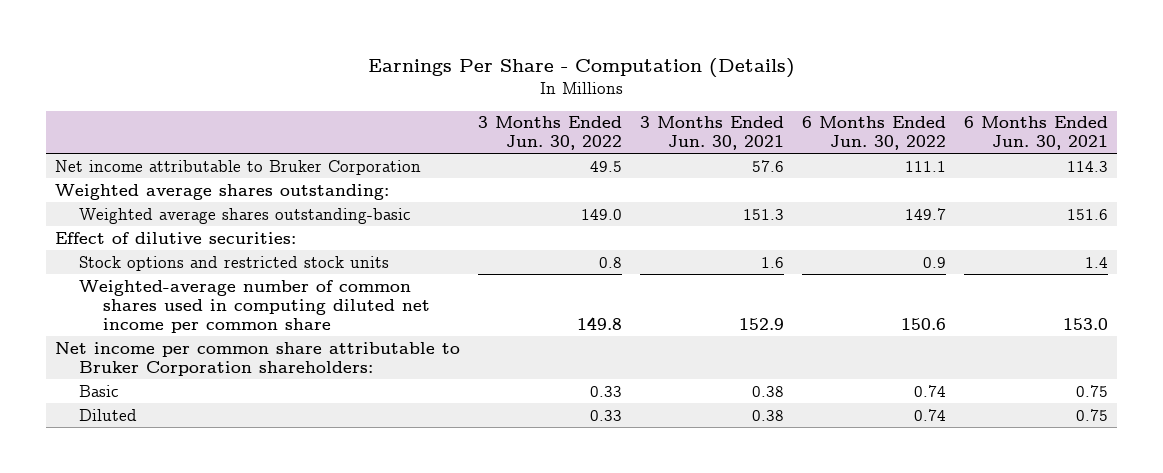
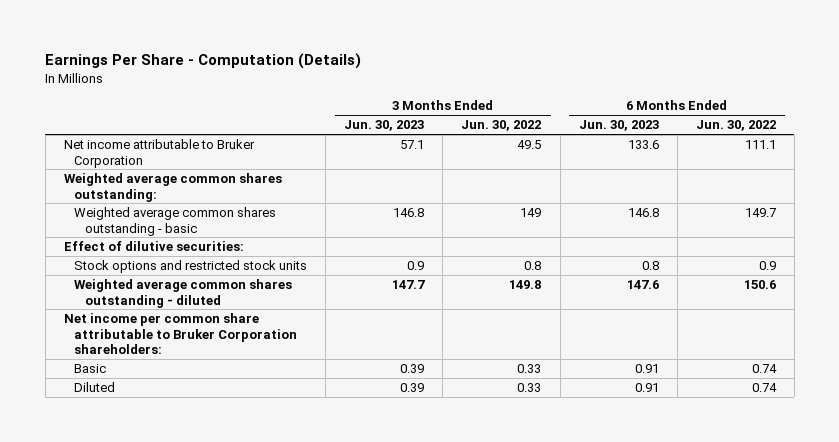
[640,116,785,151] 3 Months Ended Jun. 30, 2021 -> none
[964,116,1109,151] 6 Months Ended Jun. 30, 2021 -> none
none -> [344,120,425,132] Jun. 30, 2023
none -> [578,120,659,132] Jun. 30, 2023
[55,183,390,200] Weighted average shares outstanding: -> [63,173,282,202] Weighted average common shares outstanding:
[79,207,412,224] Weighted average shares outstanding-basic -> [74,207,277,236] Weighted average common shares outstanding - basic
[581,208,623,220] 149.0 -> [520,208,542,218] 149
[79,279,431,333] Weighted-average number of common shares used in computing diluted net income per common share -> [74,279,293,308] Weighted average common shares outstanding - diluted

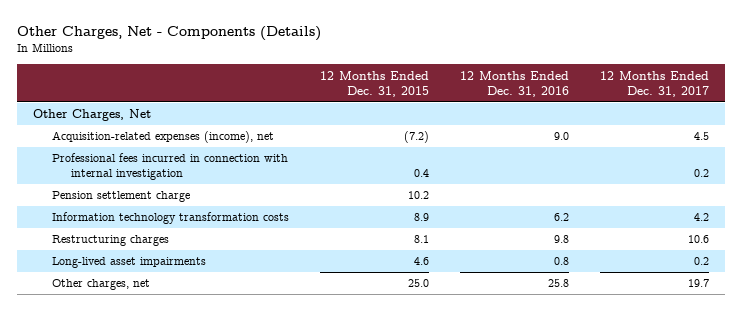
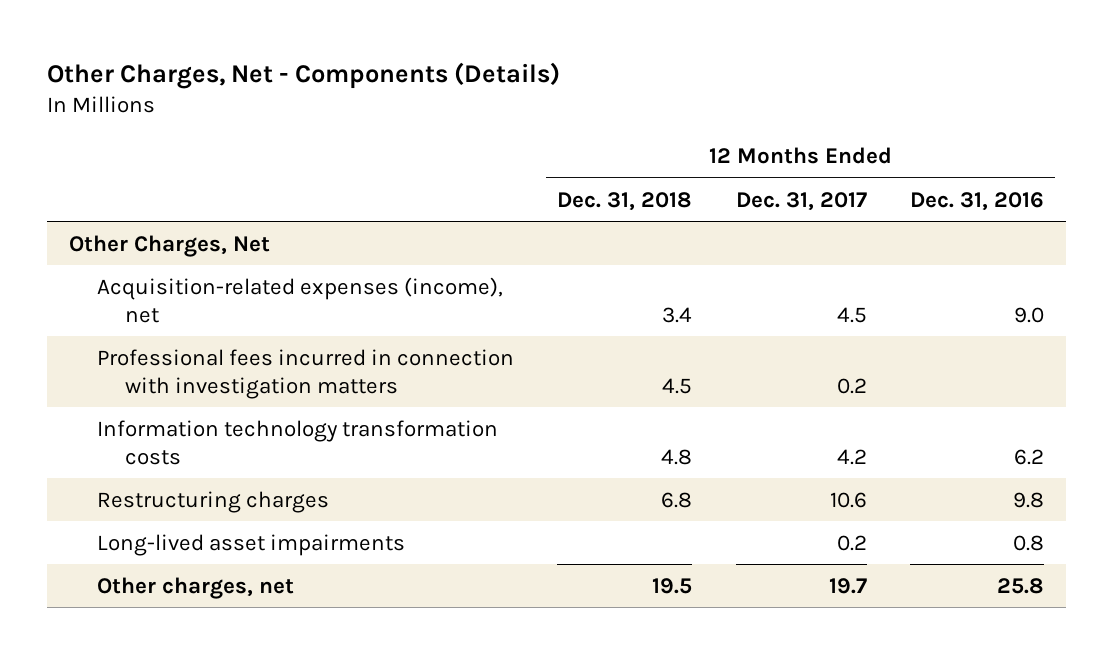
[320,70,430,97] 12 Months Ended Dec. 31, 2015 -> none
none -> [557,191,693,211] Dec. 31, 2018
[52,191,191,203] Pension settlement charge -> none
[52,153,289,181] Professional fees incurred in connection with internal investigation -> [96,348,514,399] Professional fees incurred in connection with investigation matters

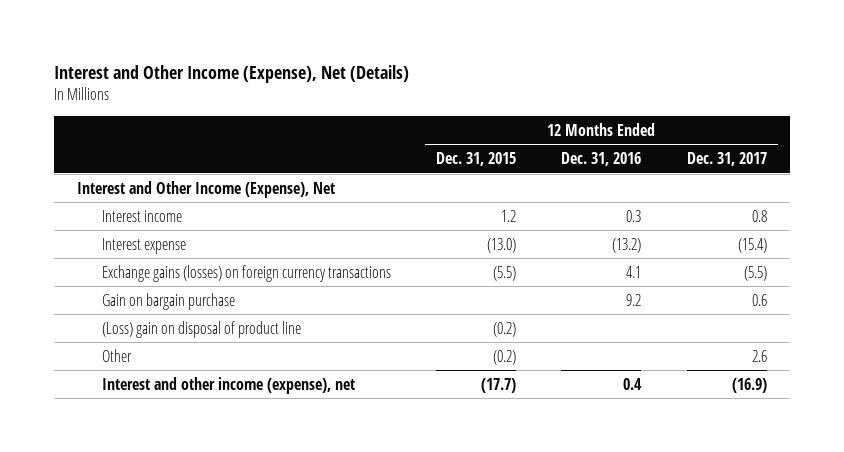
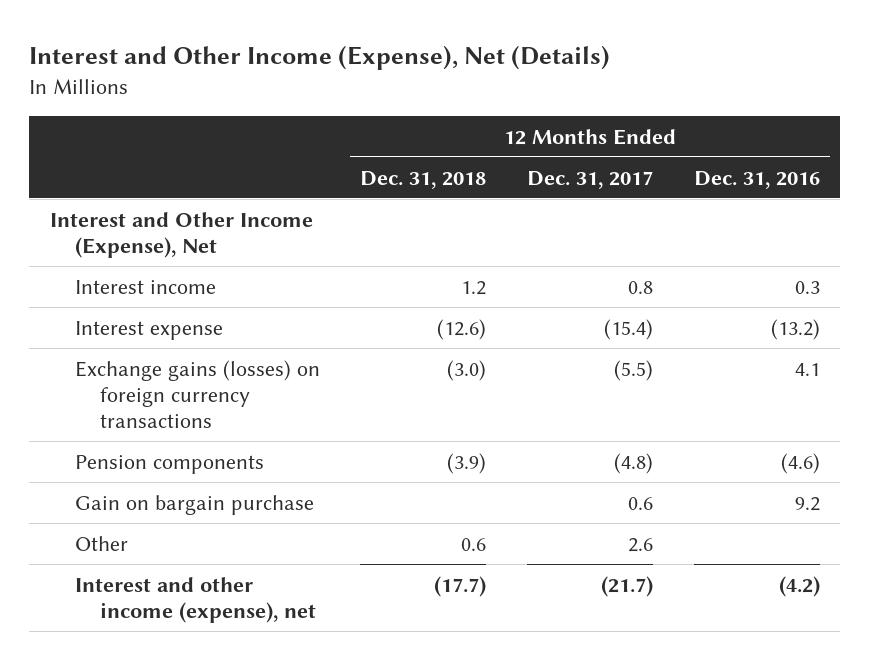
[436,152,517,167] Dec. 31, 2015 -> none
none -> [360,170,487,189] Dec. 31, 2018
none -> [74,454,264,474] Pension components
[101,320,301,338] (Loss) gain on disposal of product line -> none
[623,377,643,390] 0.4 -> [779,575,821,597] (4.2)
[731,377,767,393] (16.9) -> [601,575,654,597] (21.7)

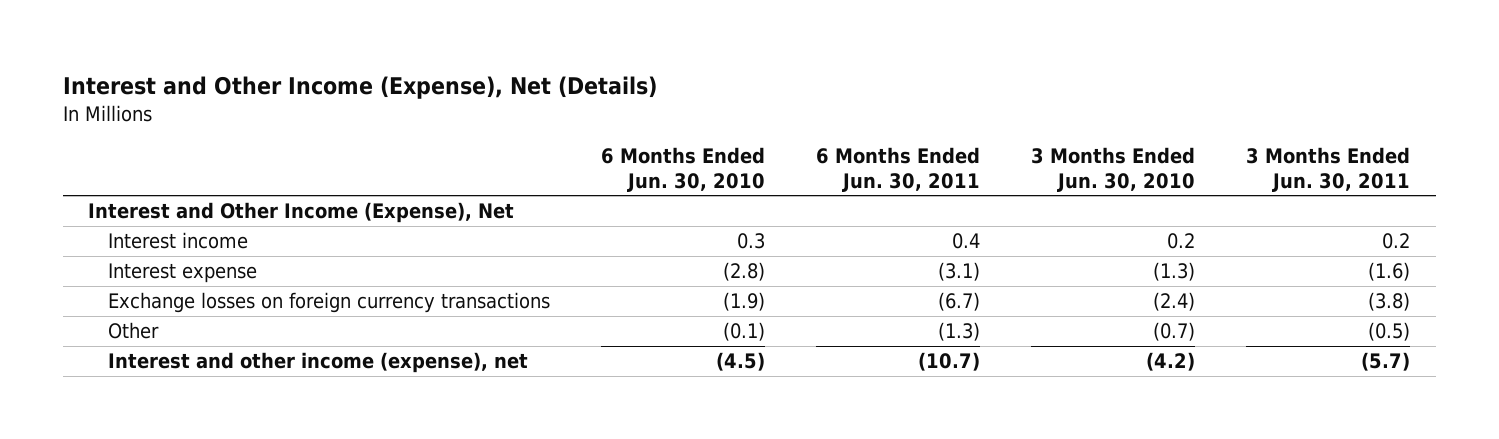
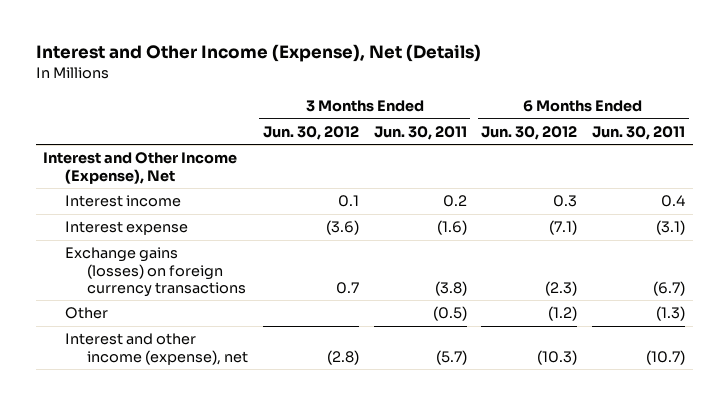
[601,147,766,192] 6 Months Ended Jun. 30, 2010 -> none
[1031,147,1196,192] 3 Months Ended Jun. 30, 2010 -> none
none -> [262,125,359,140] Jun. 30, 2012
none -> [481,125,578,140] Jun. 30, 2012
[108,292,551,314] Exchange losses on foreign currency transactions -> [64,247,246,297] Exchange gains (losses) on foreign currency transactions

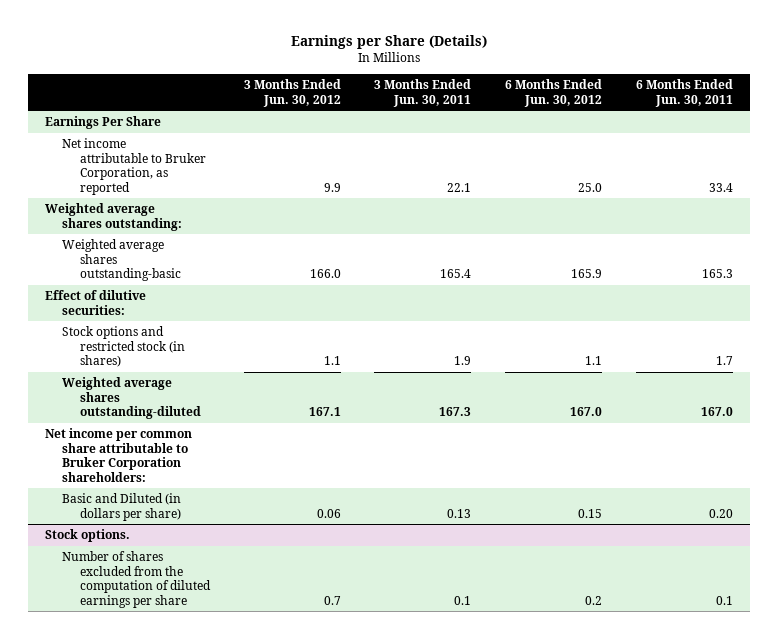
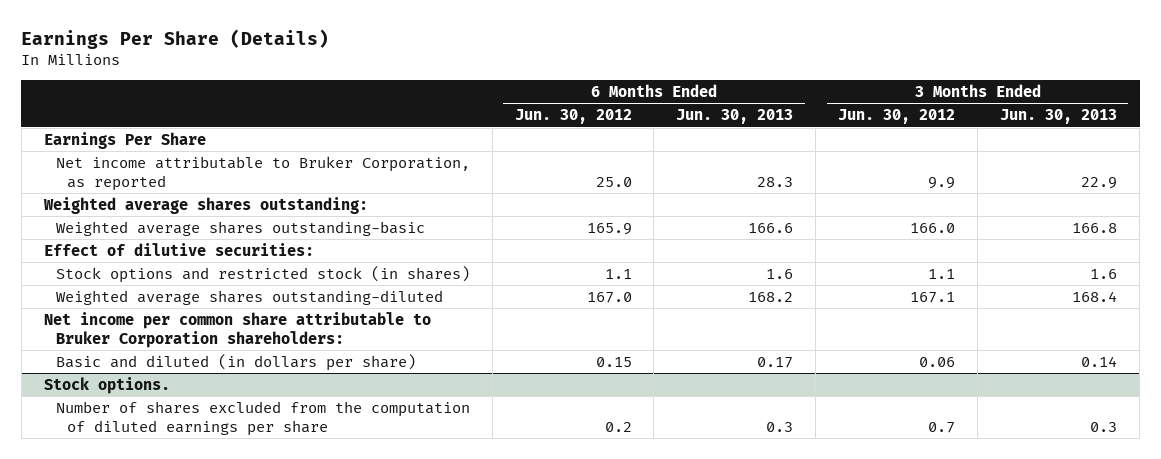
[290,35,487,50] Earnings per Share (Details) -> [21,28,330,49] Earnings Per Share (Details)
[374,79,472,107] 3 Months Ended Jun. 30, 2011 -> none
[635,79,733,107] 6 Months Ended Jun. 30, 2011 -> none
none -> [676,109,794,125] Jun. 30, 2013
none -> [1000,109,1118,125] Jun. 30, 2013
[62,493,182,521] Basic and Diluted (in dollars per share) -> [55,353,416,371] Basic and diluted (in dollars per share)

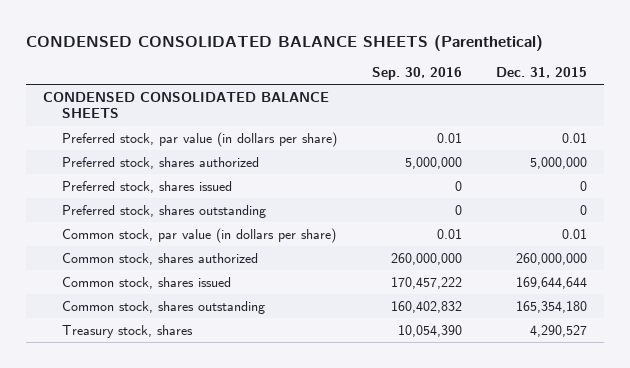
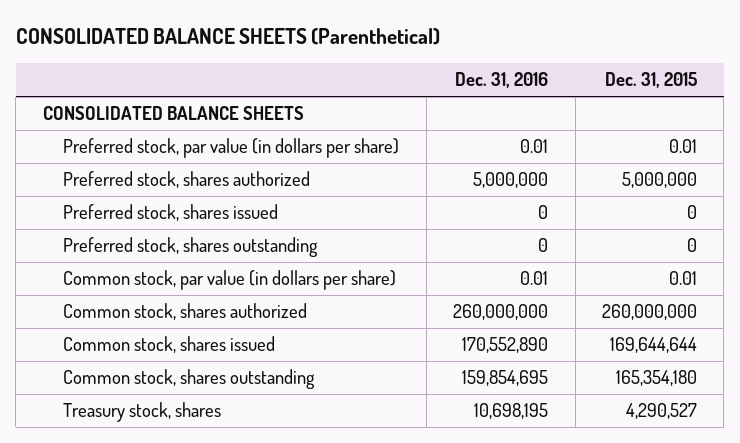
[26,34,544,51] CONDENSED CONSOLIDATED BALANCE SHEETS (Parenthetical) -> [15,28,440,46] CONSOLIDATED BALANCE SHEETS (Parenthetical)
[371,67,462,81] Sep. 30, 2016 -> none
none -> [455,72,549,89] Dec. 31, 2016
[43,91,330,119] CONDENSED CONSOLIDATED BALANCE SHEETS -> [42,106,304,121] CONSOLIDATED BALANCE SHEETS

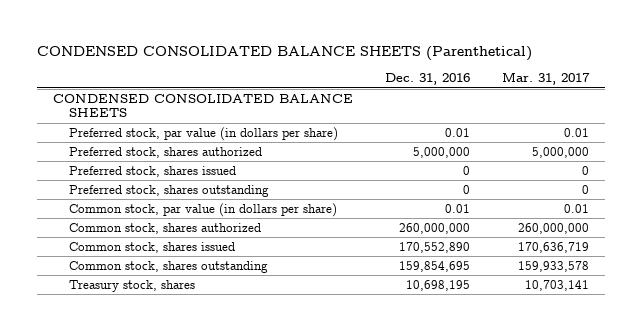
[15,28,440,46] CONSOLIDATED BALANCE SHEETS (Parenthetical) -> [36,45,532,61] CONDENSED CONSOLIDATED BALANCE SHEETS (Parenthetical)
[604,72,697,89] Dec. 31, 2015 -> none
none -> [501,72,590,86] Mar. 31, 2017
[42,106,304,121] CONSOLIDATED BALANCE SHEETS -> [52,93,353,118] CONDENSED CONSOLIDATED BALANCE SHEETS

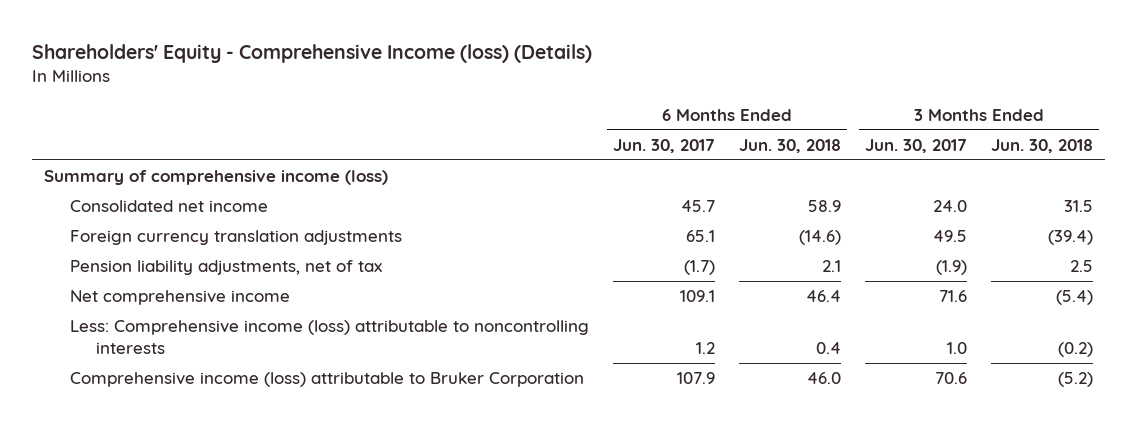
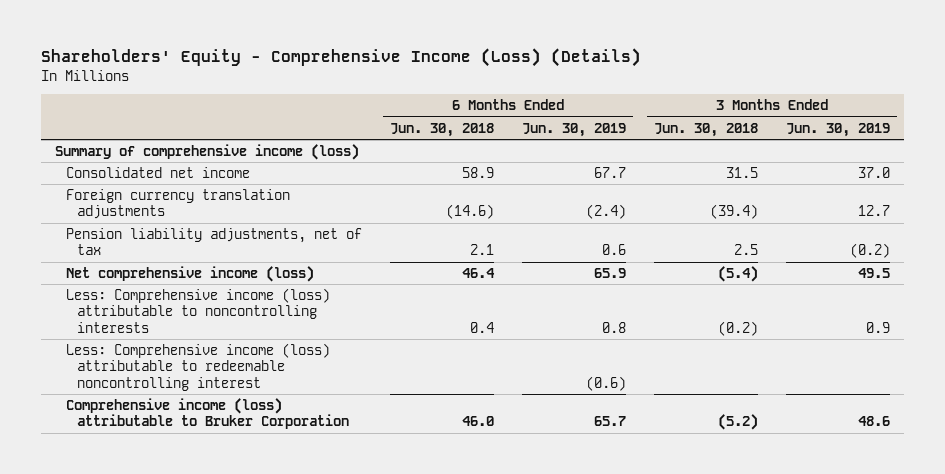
[32,44,593,64] Shareholders' Equity - Comprehensive Income (loss) (Details) -> [40,48,641,68] Shareholders' Equity - Comprehensive Income (Loss) (Details)
[612,138,715,153] Jun. 30, 2017 -> none
[864,138,967,153] Jun. 30, 2017 -> none
none -> [521,122,626,137] Jun. 30, 2019
none -> [785,122,890,137] Jun. 30, 2019
[70,290,291,306] Net comprehensive income -> [65,266,314,283] Net comprehensive income (loss)
none -> [65,343,330,391] Less: Comprehensive income (loss) attributable to redeemable noncontrolling interest

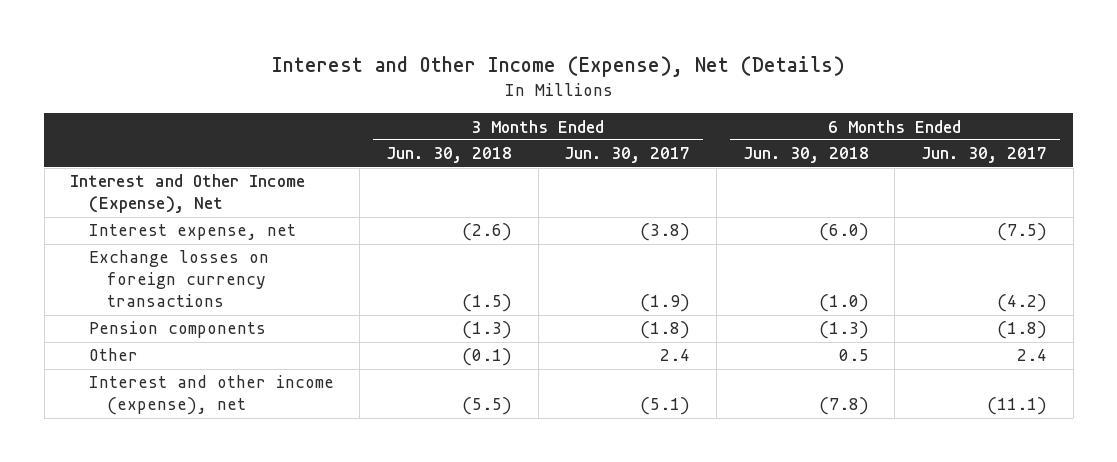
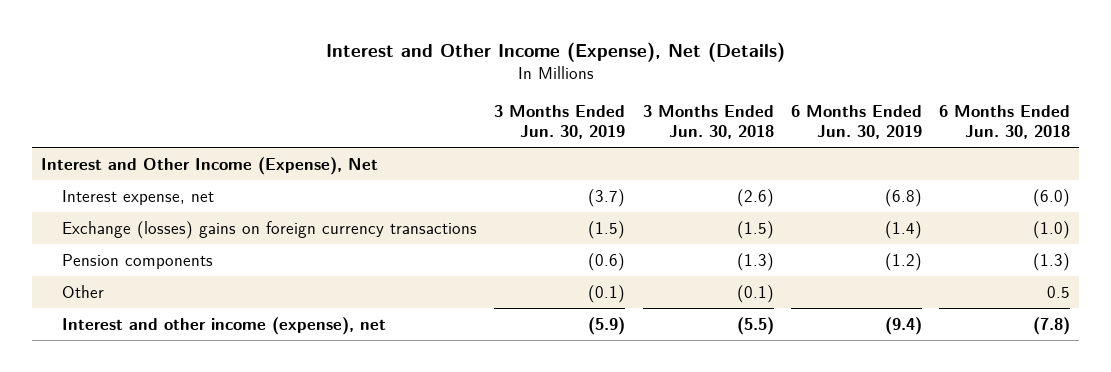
[564,147,691,164] Jun. 30, 2017 -> none
[921,147,1048,164] Jun. 30, 2017 -> none
none -> [494,105,626,140] 3 Months Ended Jun. 30, 2019
none -> [791,105,923,140] 6 Months Ended Jun. 30, 2019
[88,250,269,308] Exchange losses on foreign currency transactions -> [62,220,478,239] Exchange (losses) gains on foreign currency transactions

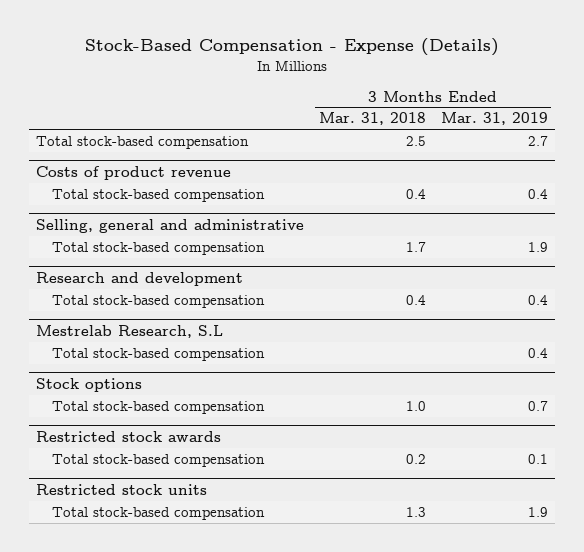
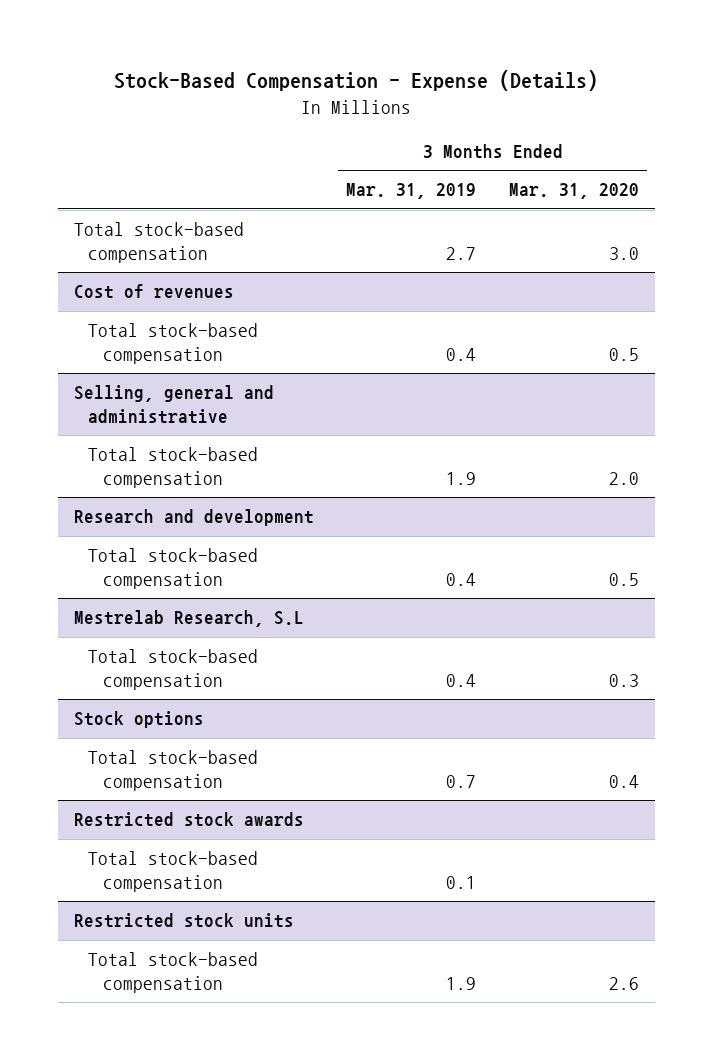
[318,112,426,126] Mar. 31, 2018 -> none
none -> [508,183,639,200] Mar. 31, 2020
[36,165,232,180] Costs of product revenue -> [74,284,235,300] Cost of revenues

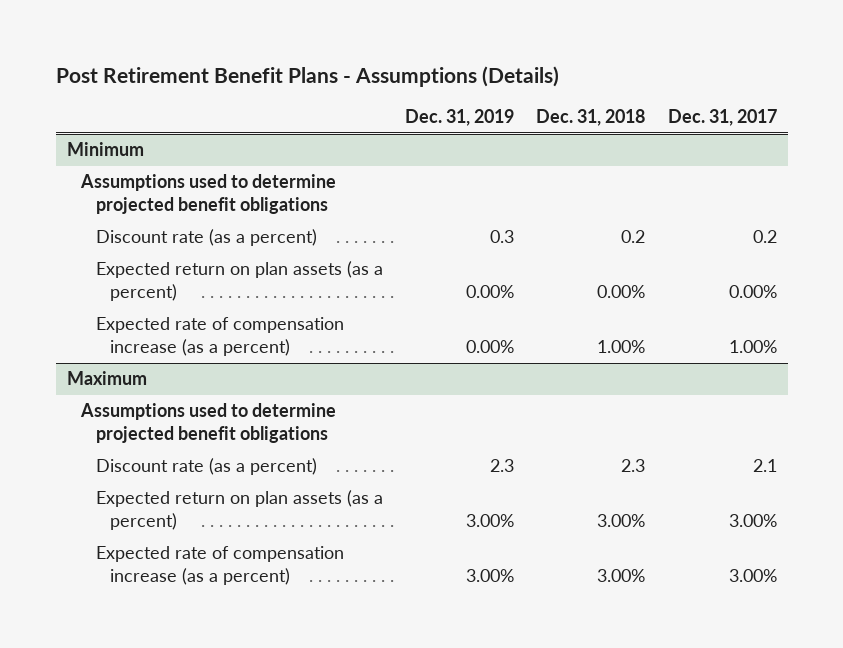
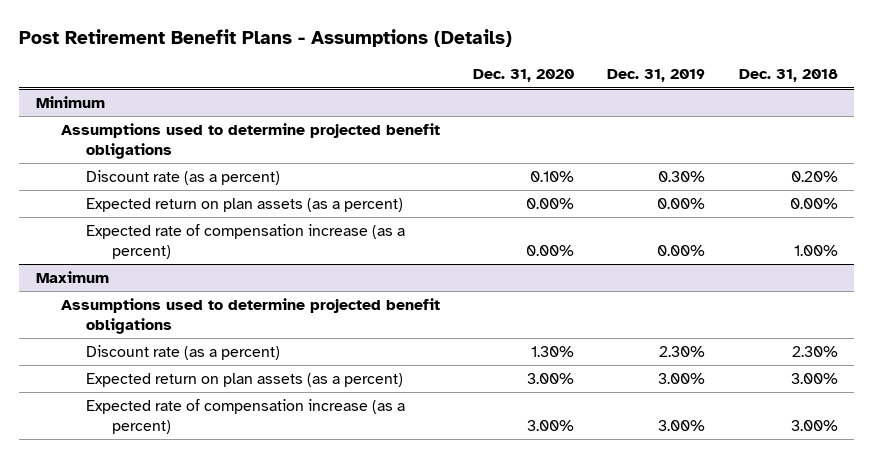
[667,109,777,127] Dec. 31, 2017 -> none
none -> [473,69,575,83] Dec. 31, 2020
[490,230,515,244] 0.3 -> [658,171,706,183] 0.30%
[621,230,646,244] 0.2 -> [790,171,838,183] 0.20%
[490,459,515,473] 2.3 -> [659,346,706,358] 2.30%
[621,459,646,473] 2.3 -> [791,346,838,358] 2.30%

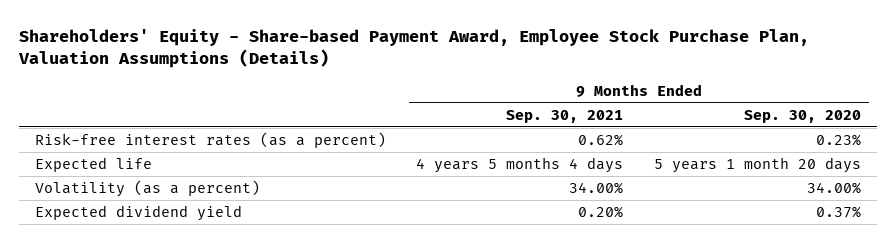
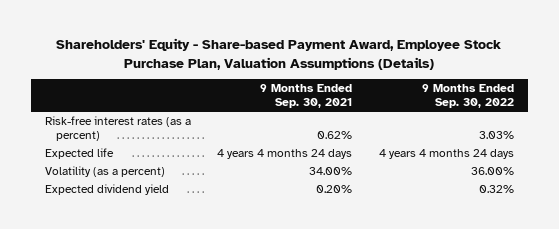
[744,109,862,123] Sep. 30, 2020 -> none
none -> [422,84,515,109] 9 Months Ended Sep. 30, 2022
[416,157,624,174] 4 years 5 months 4 days -> [217,148,353,159] 4 years 4 months 24 days

